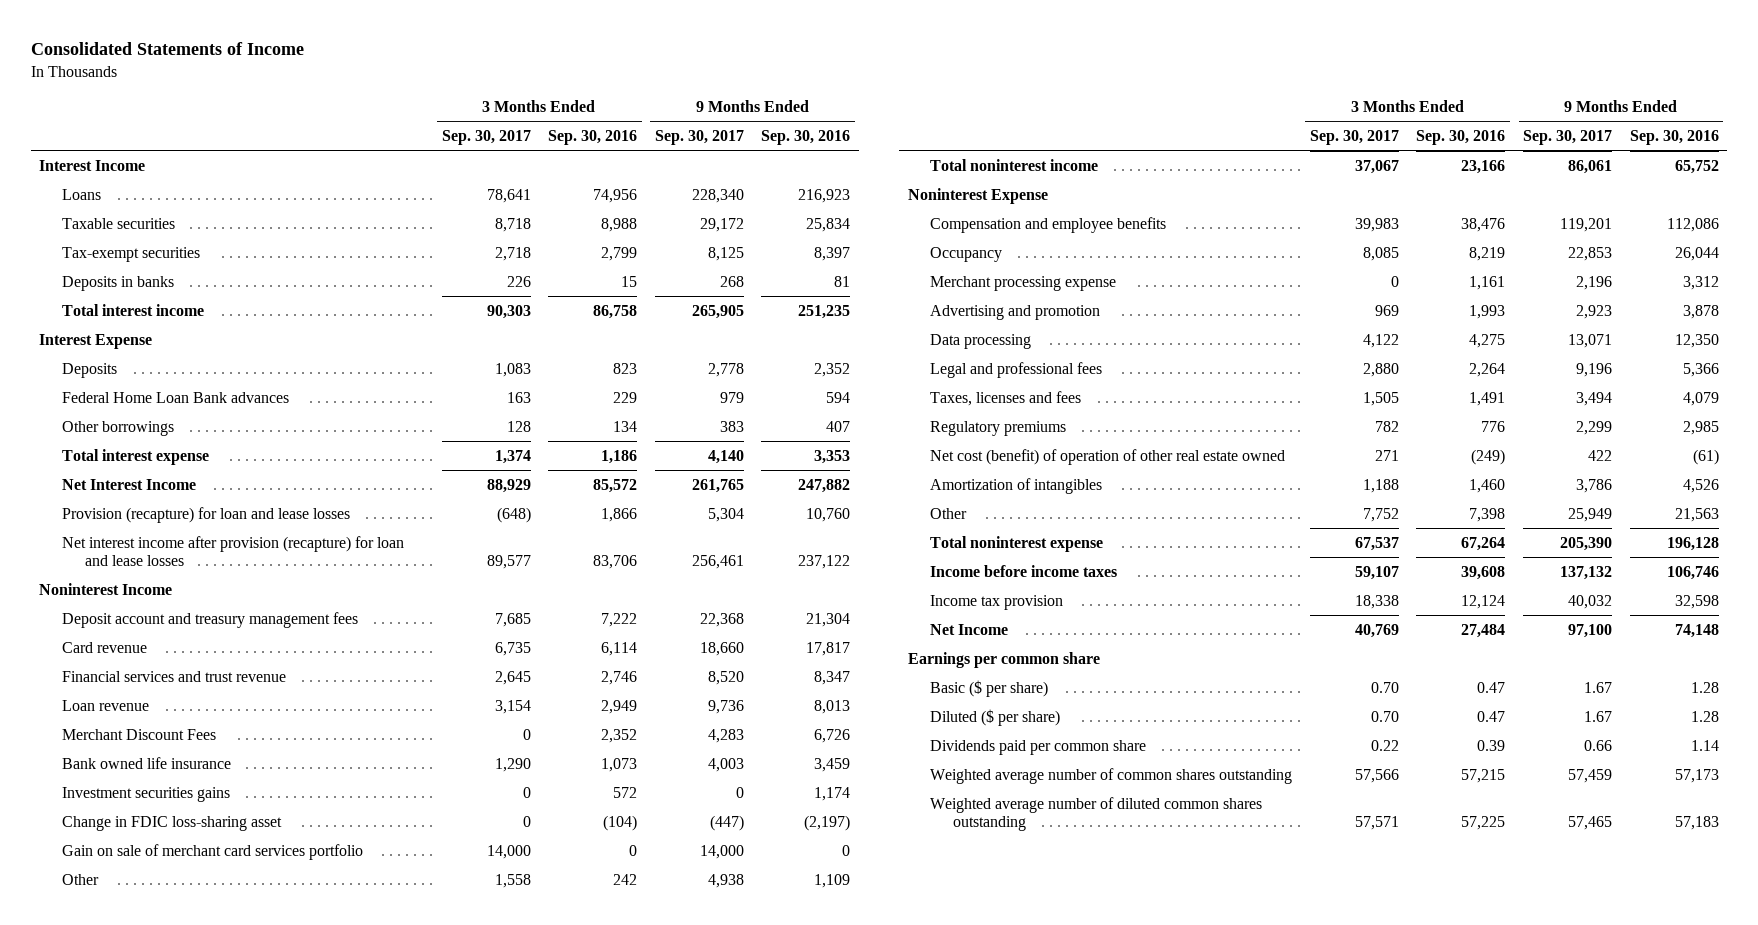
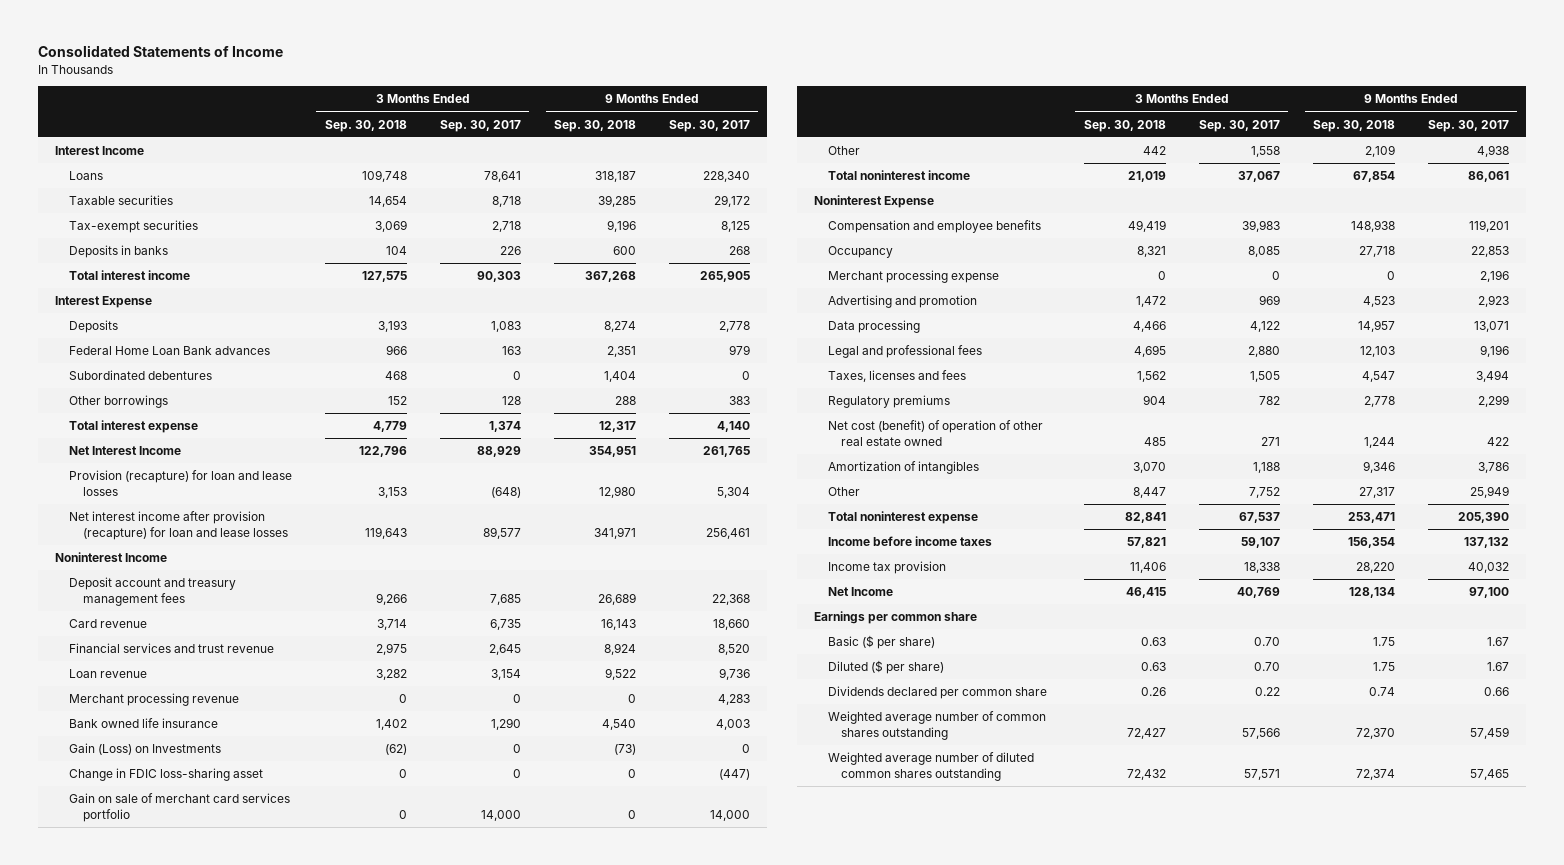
[548,130,638,146] Sep. 30, 2016 -> none
[761,130,851,146] Sep. 30, 2016 -> none
none -> [324,119,407,132] Sep. 30, 2018
none -> [553,119,636,132] Sep. 30, 2018
none -> [68,370,212,381] Subordinated debentures
[62,728,217,740] Merchant Discount Fees -> [68,693,239,707] Merchant processing revenue
[62,786,231,802] Investment securities gains -> none
none -> [68,743,221,756] Gain (Loss) on Investments
[930,739,1147,755] Dividends paid per common share -> [827,686,1047,700] Dividends declared per common share

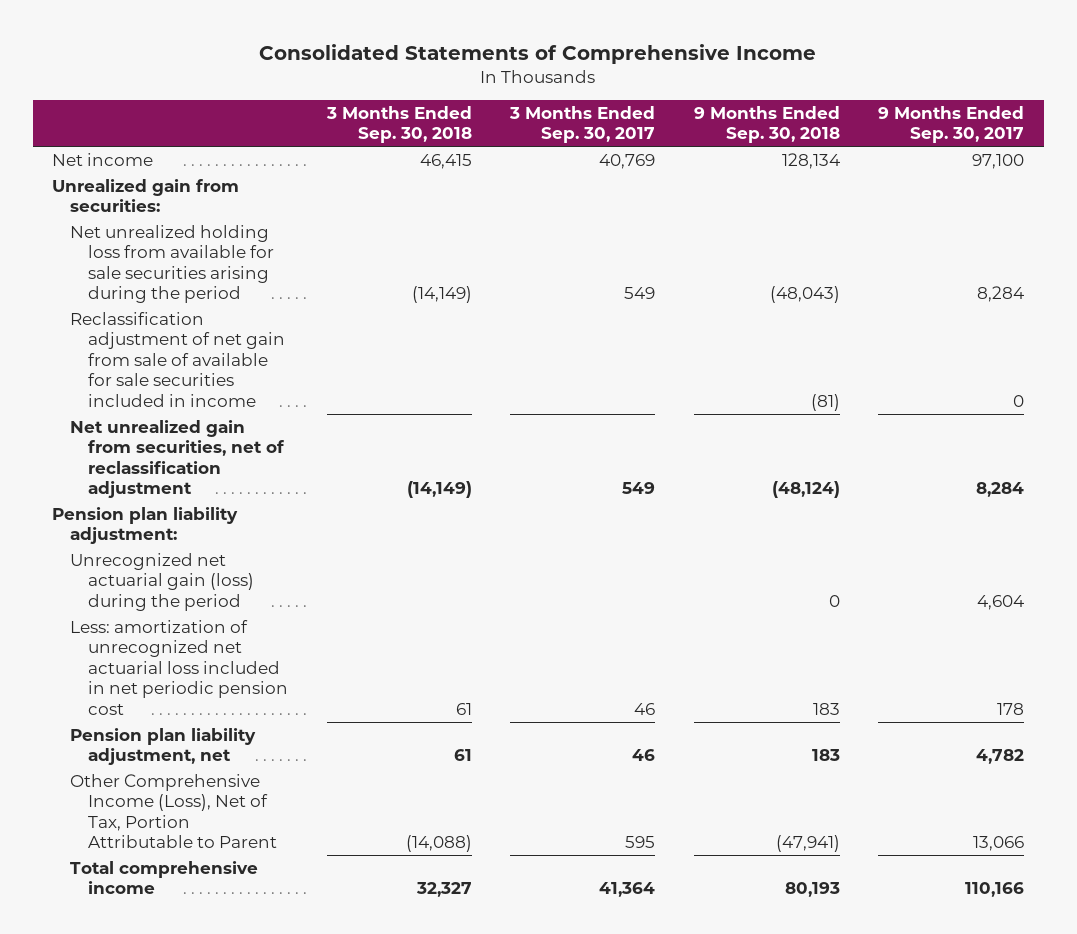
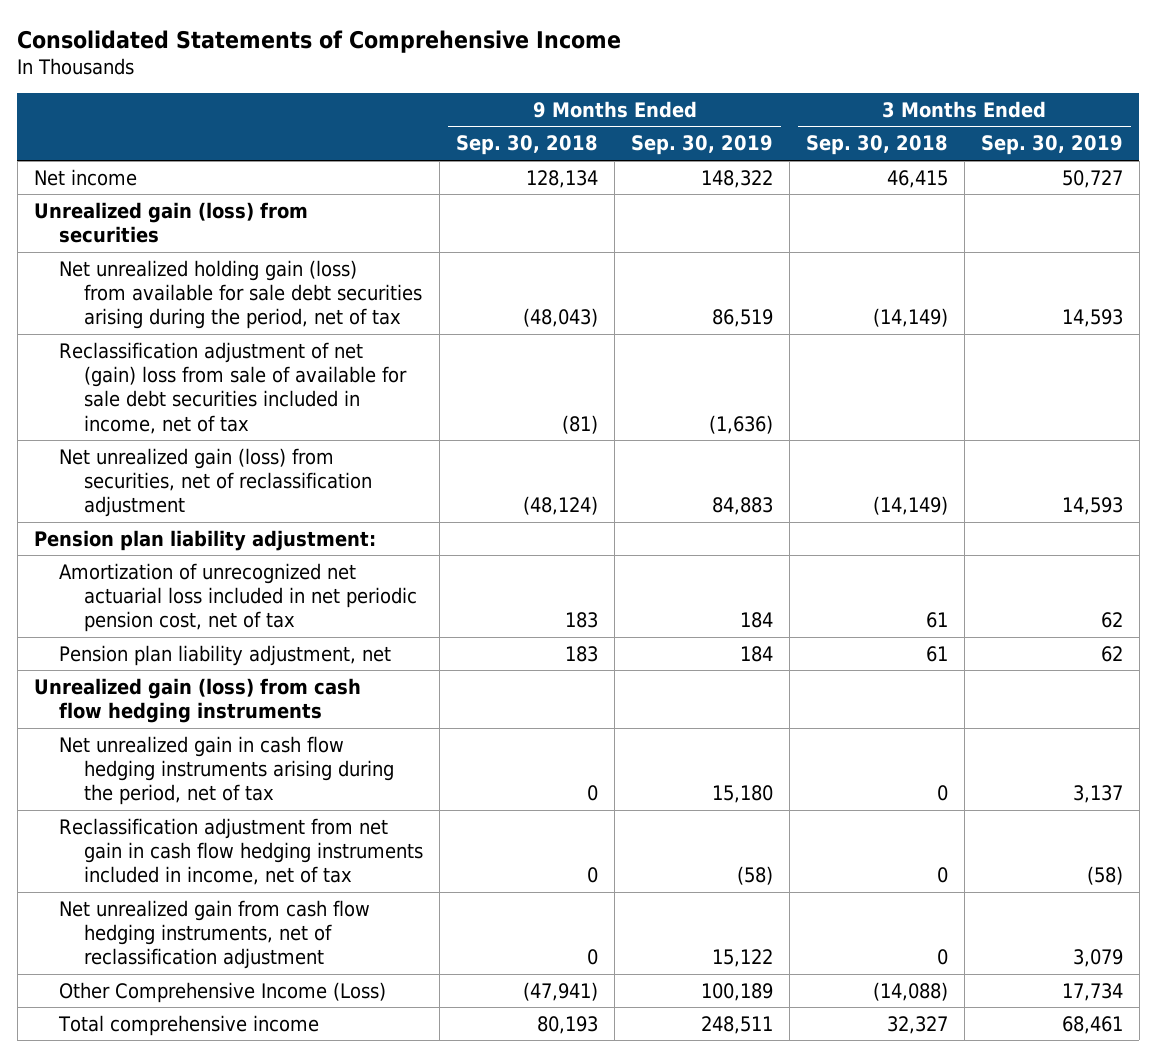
[509,105,656,144] 3 Months Ended Sep. 30, 2017 -> none
[878,105,1025,144] 9 Months Ended Sep. 30, 2017 -> none
none -> [630,135,773,156] Sep. 30, 2019
none -> [980,135,1123,156] Sep. 30, 2019
[52,178,240,213] Unrealized gain from securities: -> [33,201,308,244] Unrealized gain (loss) from securities
[70,224,275,304] Net unrealized holding loss from available for sale securities arising during the period -> [58,259,423,330] Net unrealized holding gain (loss) from available for sale debt securities arising during the period, net of tax
[70,311,286,408] Reclassification adjustment of net gain from sale of available for sale securities included in income -> [58,341,408,434] Reclassification adjustment of net (gain) loss from sale of available for sale debt securities included in income, net of tax
[70,419,286,499] Net unrealized gain from securities, net of reclassification adjustment -> [58,447,373,518] Net unrealized gain (loss) from securities, net of reclassification adjustment
[70,552,255,611] Unrecognized net actuarial gain (loss) during the period -> none
[70,619,289,716] Less: amortization of unrecognized net actuarial loss included in net periodic pension cost -> [58,562,418,633] Amortization of unrecognized net actuarial loss included in net periodic pension cost, net of tax
none -> [33,677,361,724] Unrealized gain (loss) from cash flow hedging instruments
none -> [58,735,395,806] Net unrealized gain in cash flow hedging instruments arising during the period, net of tax
none -> [58,817,424,886] Reclassification adjustment from net gain in cash flow hedging instruments included in income, net of tax
none -> [58,899,370,970] Net unrealized gain from cash flow hedging instruments, net of reclassification adjustment
[70,773,278,849] Other Comprehensive Income (Loss), Net of Tax, Portion Attributable to Parent -> [58,981,386,1003] Other Comprehensive Income (Loss)

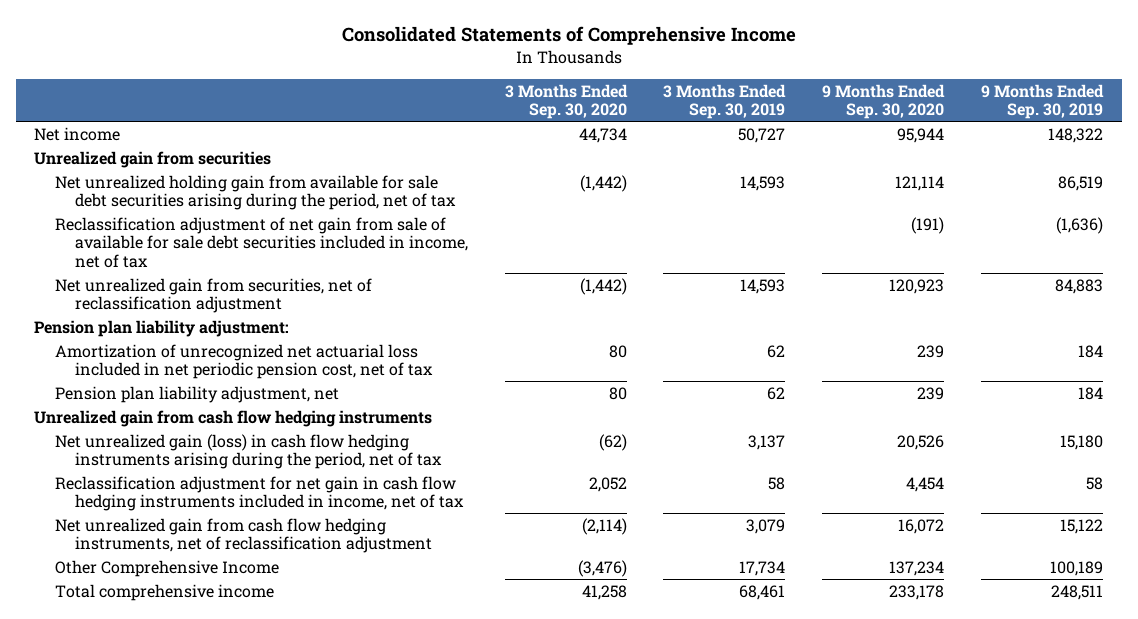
[456,135,599,156] Sep. 30, 2018 -> none
[805,135,948,156] Sep. 30, 2018 -> none
none -> [504,83,628,120] 3 Months Ended Sep. 30, 2020
none -> [822,83,946,120] 9 Months Ended Sep. 30, 2020
[33,201,308,244] Unrealized gain (loss) from securities -> [34,150,272,168] Unrealized gain from securities
[58,259,423,330] Net unrealized holding gain (loss) from available for sale debt securities arising during the period, net of tax -> [54,174,456,211] Net unrealized holding gain from available for sale debt securities arising during the period, net of tax
[58,341,408,434] Reclassification adjustment of net (gain) loss from sale of available for sale debt securities included in income, net of tax -> [54,216,468,269] Reclassification adjustment of net gain from sale of available for sale debt securities included in income, net of tax
[58,447,373,518] Net unrealized gain (loss) from securities, net of reclassification adjustment -> [54,277,372,314] Net unrealized gain from securities, net of reclassification adjustment
[33,677,361,724] Unrealized gain (loss) from cash flow hedging instruments -> [34,409,433,427] Unrealized gain from cash flow hedging instruments
[58,735,395,806] Net unrealized gain in cash flow hedging instruments arising during the period, net of tax -> [54,433,442,470] Net unrealized gain (loss) in cash flow hedging instruments arising during the period, net of tax
[58,817,424,886] Reclassification adjustment from net gain in cash flow hedging instruments included in income, net of tax -> [54,475,464,512] Reclassification adjustment for net gain in cash flow hedging instruments included in income, net of tax
[736,866,773,886] (58) -> [1086,476,1104,490] 58
[1086,866,1123,886] (58) -> [768,476,786,490] 58
[58,981,386,1003] Other Comprehensive Income (Loss) -> [54,559,279,577] Other Comprehensive Income

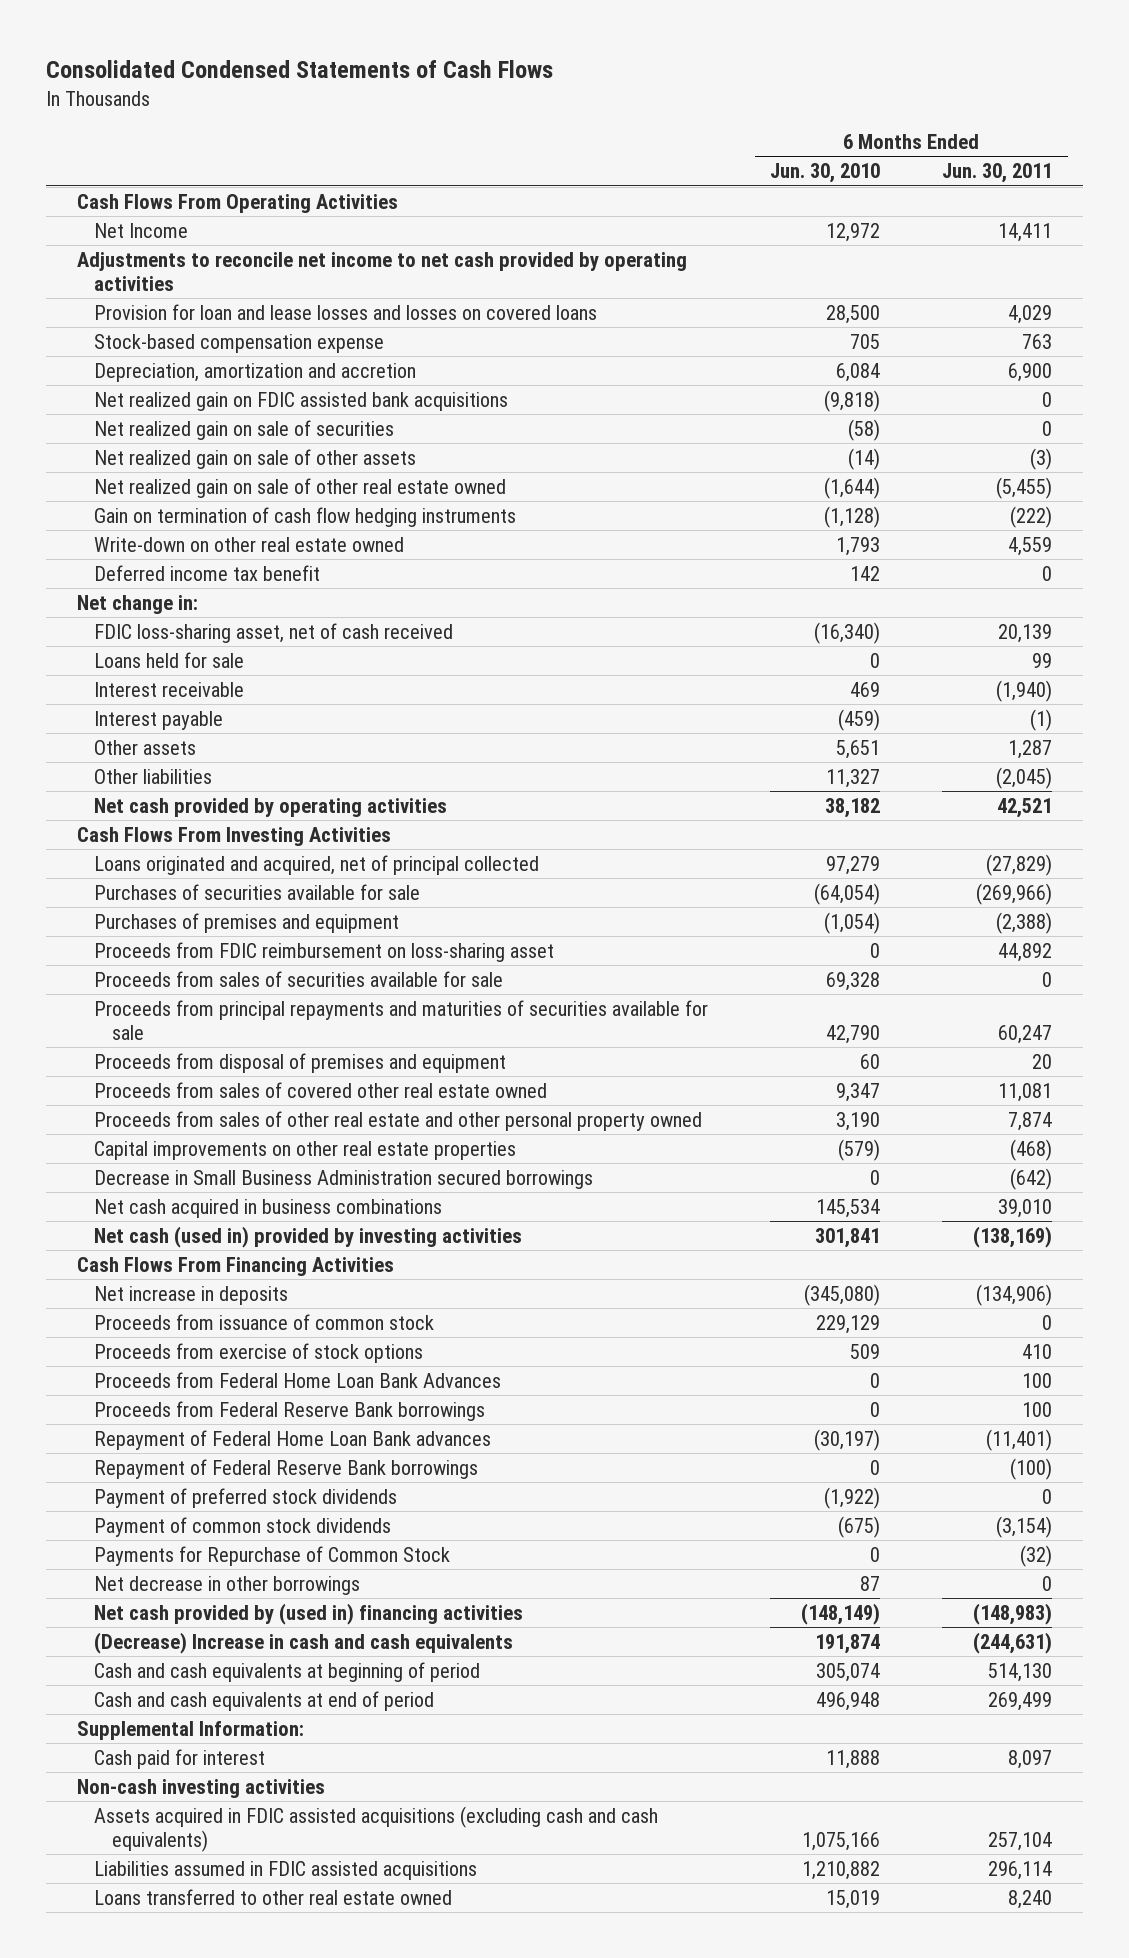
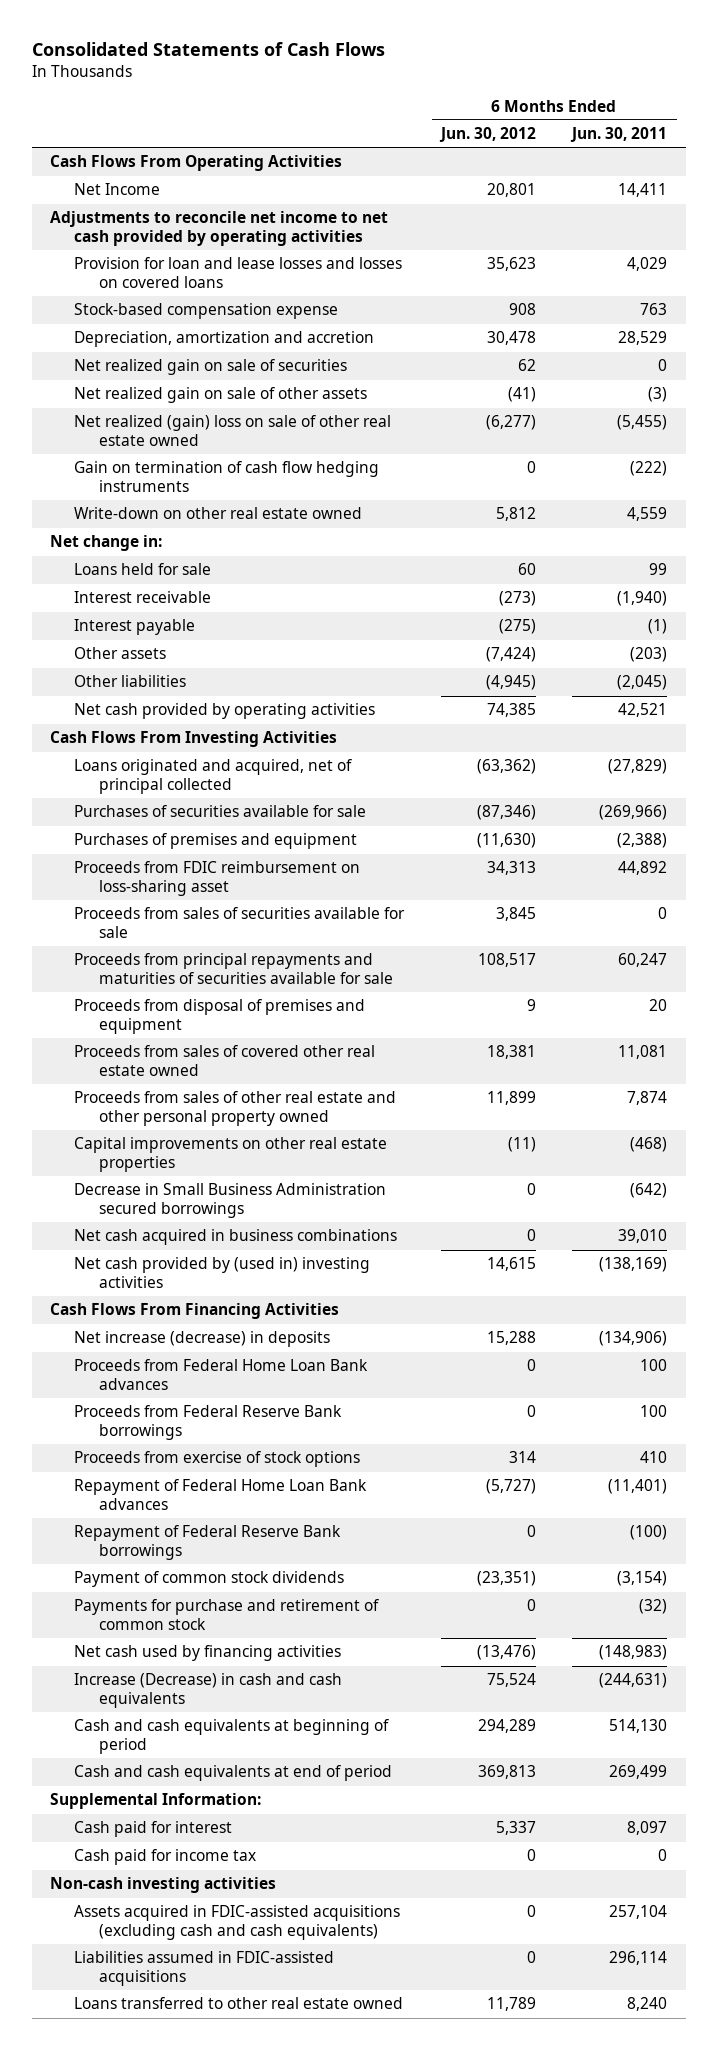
[46,60,554,79] Consolidated Condensed Statements of Cash Flows -> [31,41,385,56] Consolidated Statements of Cash Flows
[770,163,881,184] Jun. 30, 2010 -> none
none -> [438,127,536,143] Jun. 30, 2012
[94,392,509,412] Net realized gain on FDIC assisted bank acquisitions -> none
[1008,363,1053,383] 6,900 -> [618,331,668,346] 28,529
[94,478,507,499] Net realized gain on sale of other real estate owned -> [74,415,392,446] Net realized (gain) loss on sale of other real estate owned
[94,565,321,582] Deferred income tax benefit -> none
[94,623,454,644] FDIC loss-sharing asset, net of cash received -> none
[1008,740,1053,760] 1,287 -> [630,647,668,663] (203)
[94,1226,523,1249] Net cash (used in) provided by investing activities -> [74,1257,371,1288] Net cash provided by (used in) investing activities
[94,1314,435,1331] Proceeds from issuance of common stock -> none
[94,1286,289,1306] Net increase in deposits -> [74,1331,331,1348] Net increase (decrease) in deposits
[94,1372,502,1389] Proceeds from Federal Home Loan Bank Advances -> [74,1359,369,1390] Proceeds from Federal Home Loan Bank advances
[94,1343,424,1364] Proceeds from exercise of stock options -> [74,1451,361,1468] Proceeds from exercise of stock options
[94,1488,398,1509] Payment of preferred stock dividends -> none
[94,1576,361,1596] Net decrease in other borrowings -> none
[94,1546,451,1567] Payments for Repurchase of Common Stock -> [74,1599,380,1630] Payments for purchase and retirement of common stock
[94,1603,524,1626] Net cash provided by (used in) financing activities -> [74,1645,342,1662] Net cash used by financing activities
[94,1632,514,1655] (Decrease) Increase in cash and cash equivalents -> [74,1673,343,1708] Increase (Decrease) in cash and cash equivalents
none -> [74,1849,257,1866] Cash paid for income tax
[94,1806,659,1853] Assets acquired in FDIC assisted acquisitions (excluding cash and cash equivalents) -> [74,1905,401,1940] Assets acquired in FDIC-assisted acquisitions (excluding cash and cash equivalents)
[94,1861,478,1881] Liabilities assumed in FDIC assisted acquisitions -> [74,1951,335,1986] Liabilities assumed in FDIC-assisted acquisitions

